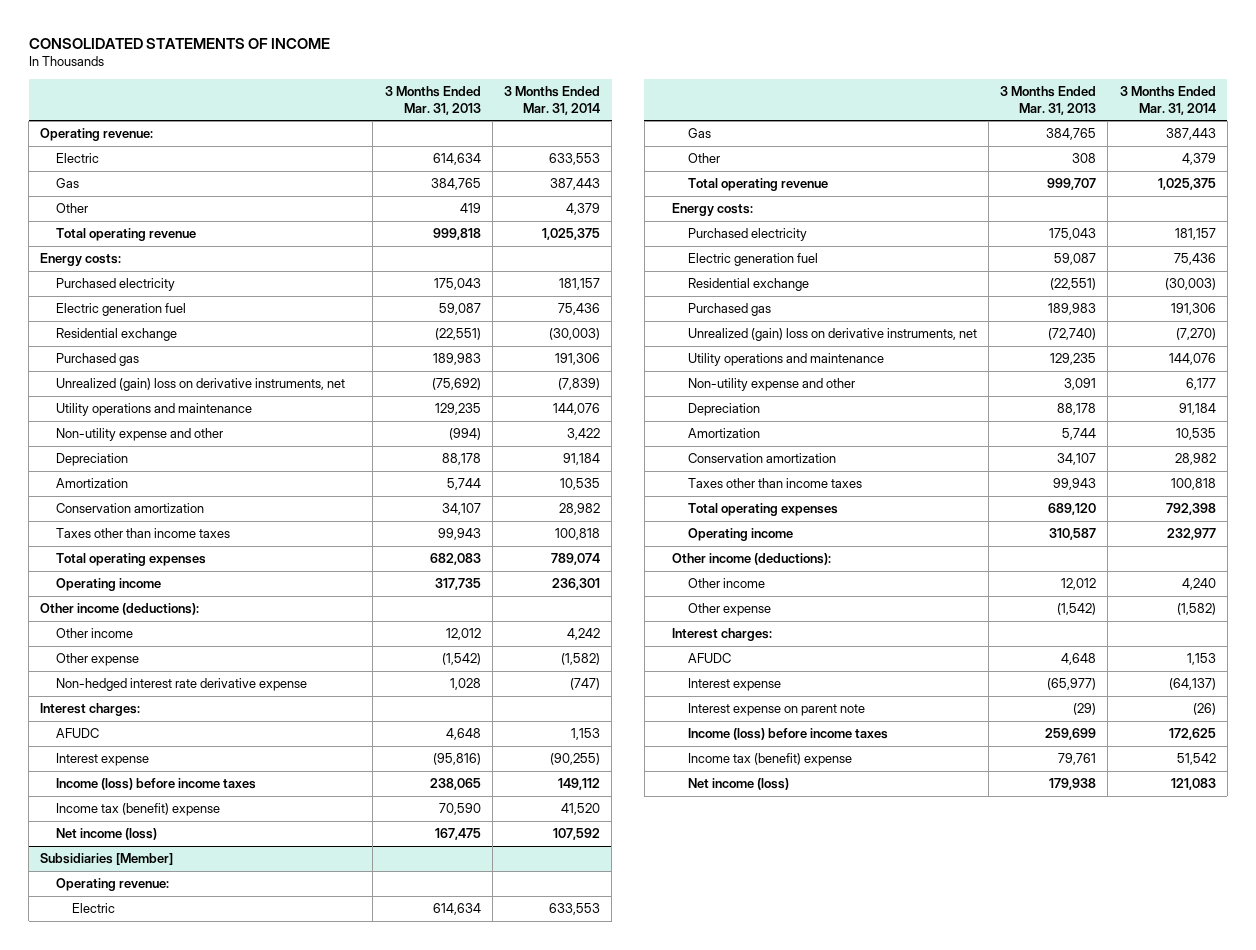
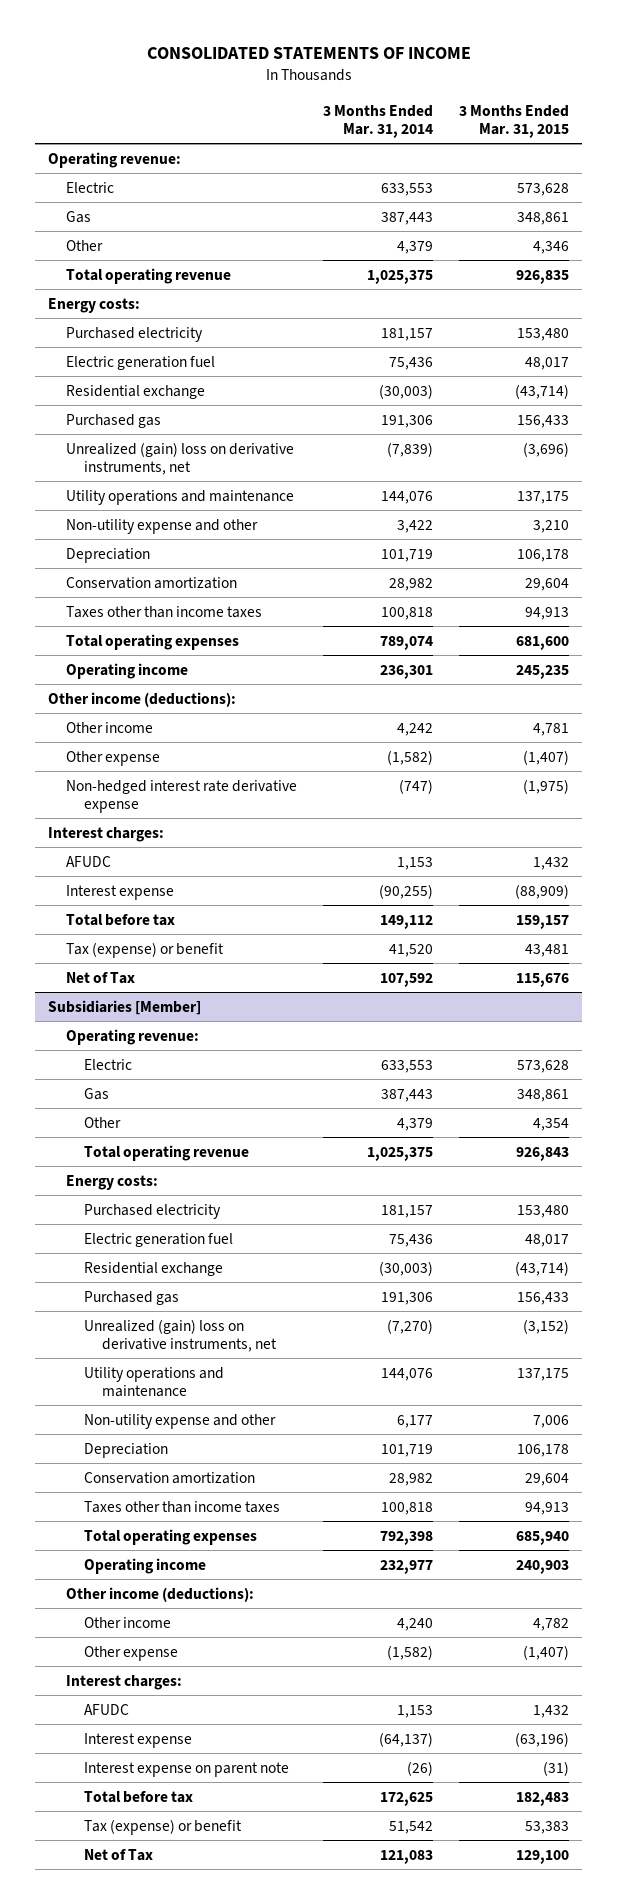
[384,86,481,115] 3 Months Ended Mar. 31, 2013 -> none
none -> [459,104,570,138] 3 Months Ended Mar. 31, 2015
[56,478,129,489] Amortization -> none
[563,453,601,466] 91,184 -> [381,548,434,562] 101,719
[56,778,257,791] Income (loss) before income taxes -> [66,913,176,926] Total before tax
[56,803,221,817] Income tax (benefit) expense -> [66,941,225,958] Tax (expense) or benefit
[56,828,158,841] Net income (loss) -> [66,971,136,984] Net of Tax
[687,428,760,439] Amortization -> none
[1178,403,1216,416] 91,184 -> [381,1443,434,1457] 101,719
[687,728,888,741] Income (loss) before income taxes -> [84,1790,194,1803] Total before tax
[687,753,852,767] Income tax (benefit) expense -> [84,1818,243,1835] Tax (expense) or benefit
[687,778,789,791] Net income (loss) -> [84,1848,154,1861] Net of Tax

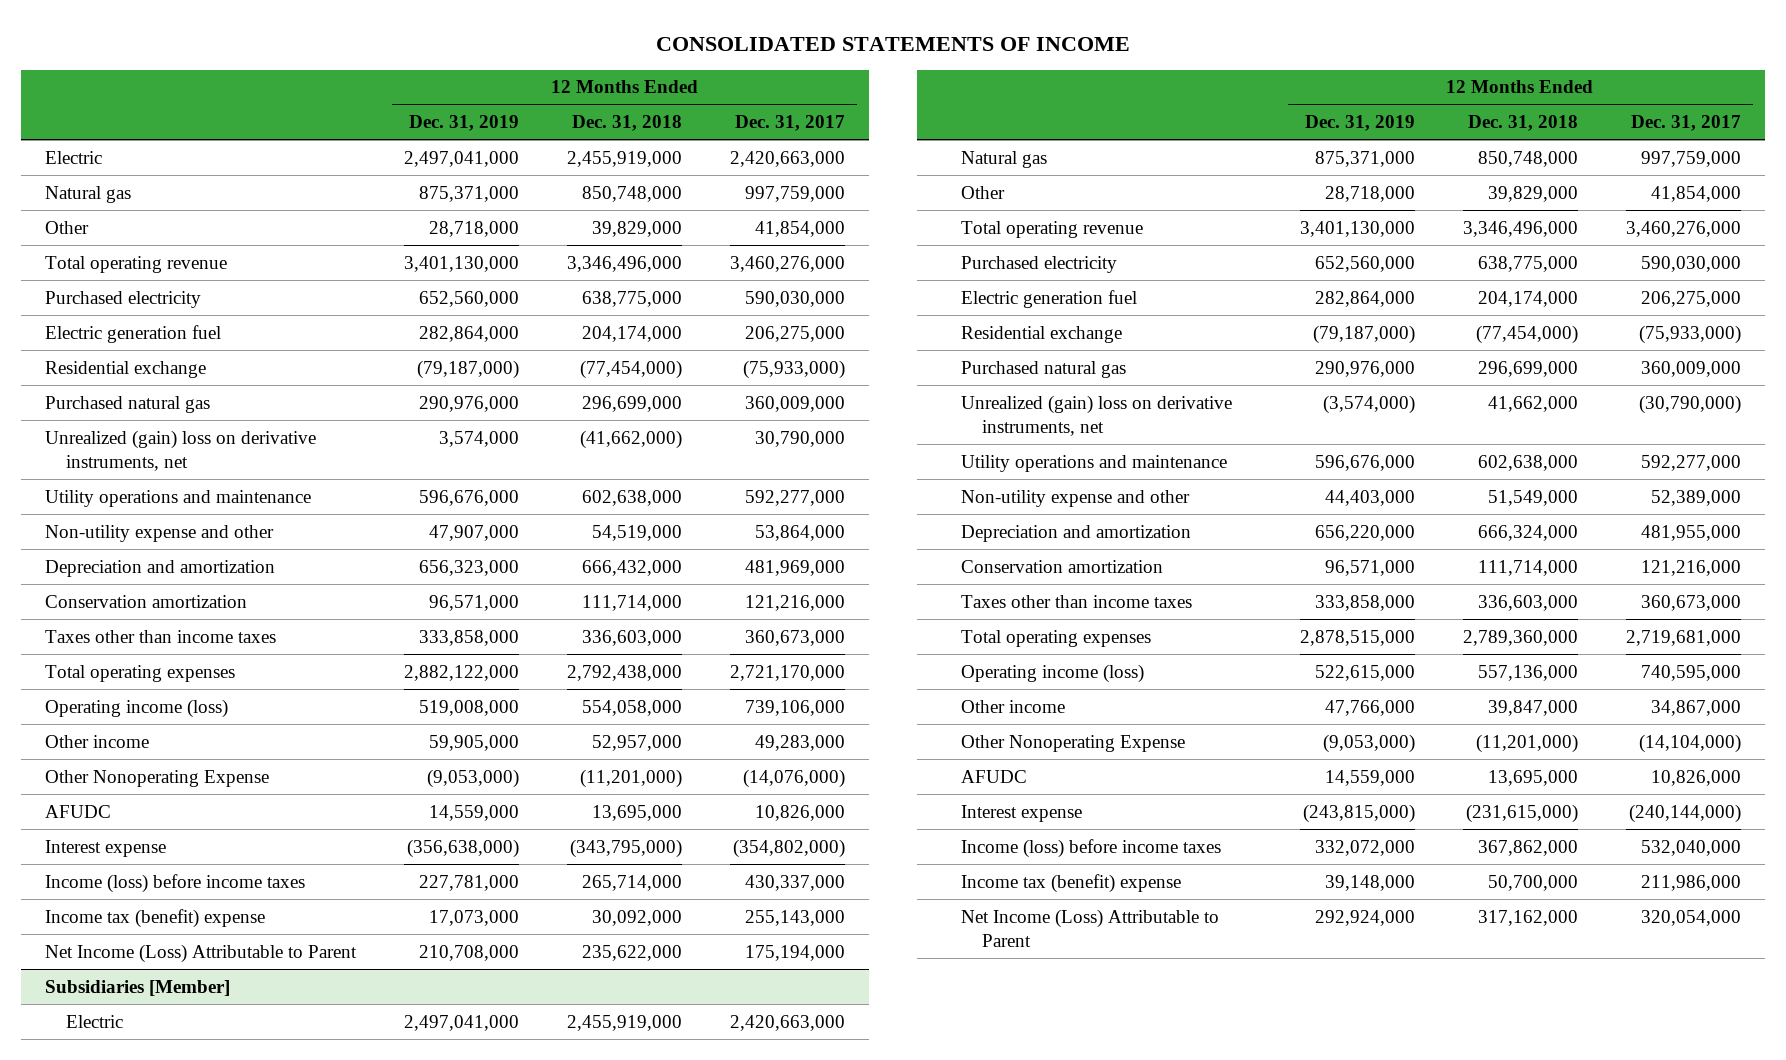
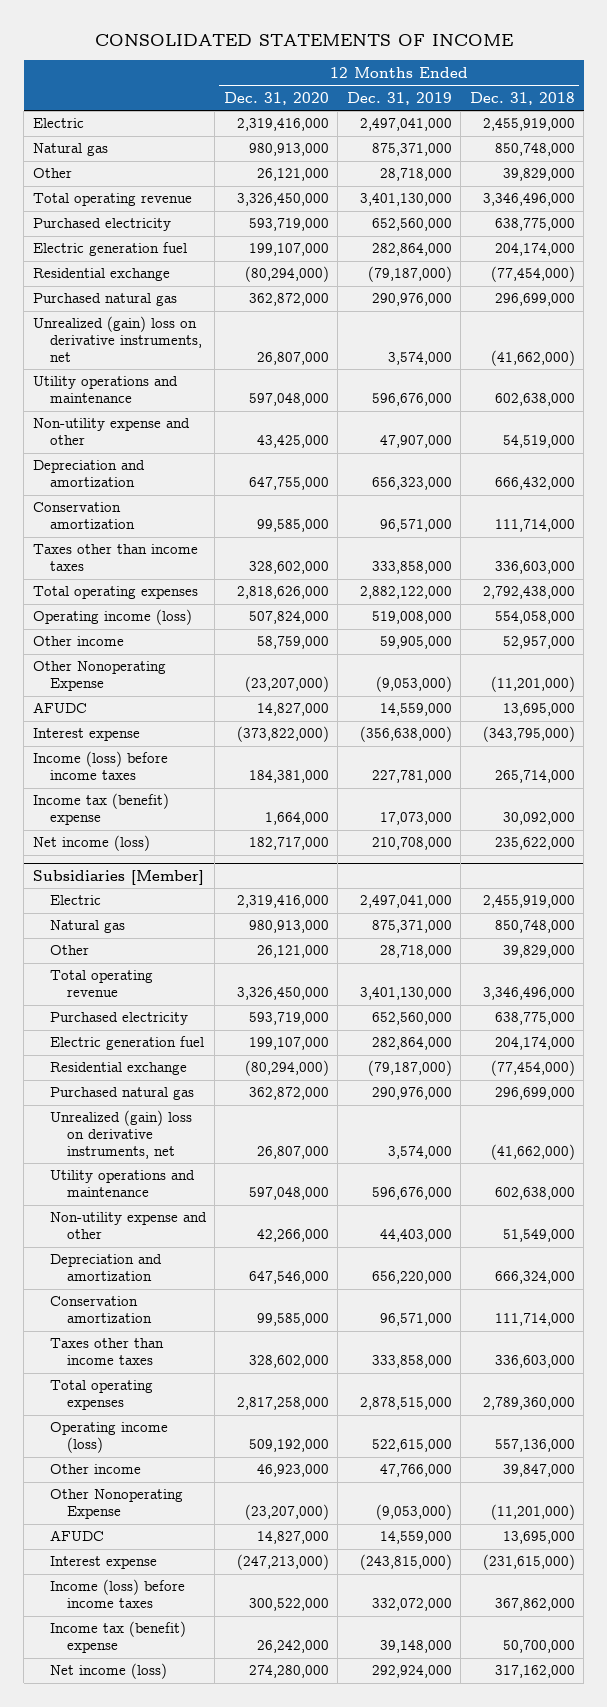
[735,114,846,131] Dec. 31, 2017 -> none
none -> [223,91,329,105] Dec. 31, 2020
[45,943,358,963] Net Income (Loss) Attributable to Parent -> [32,835,150,852] Net income (loss)
[1322,394,1415,414] (3,574,000) -> [387,1145,452,1159] 3,574,000
[1487,395,1578,412] 41,662,000 -> [490,1143,575,1160] (41,662,000)
[961,908,1220,947] Net Income (Loss) Attributable to Parent -> [49,1663,167,1680] Net income (loss)

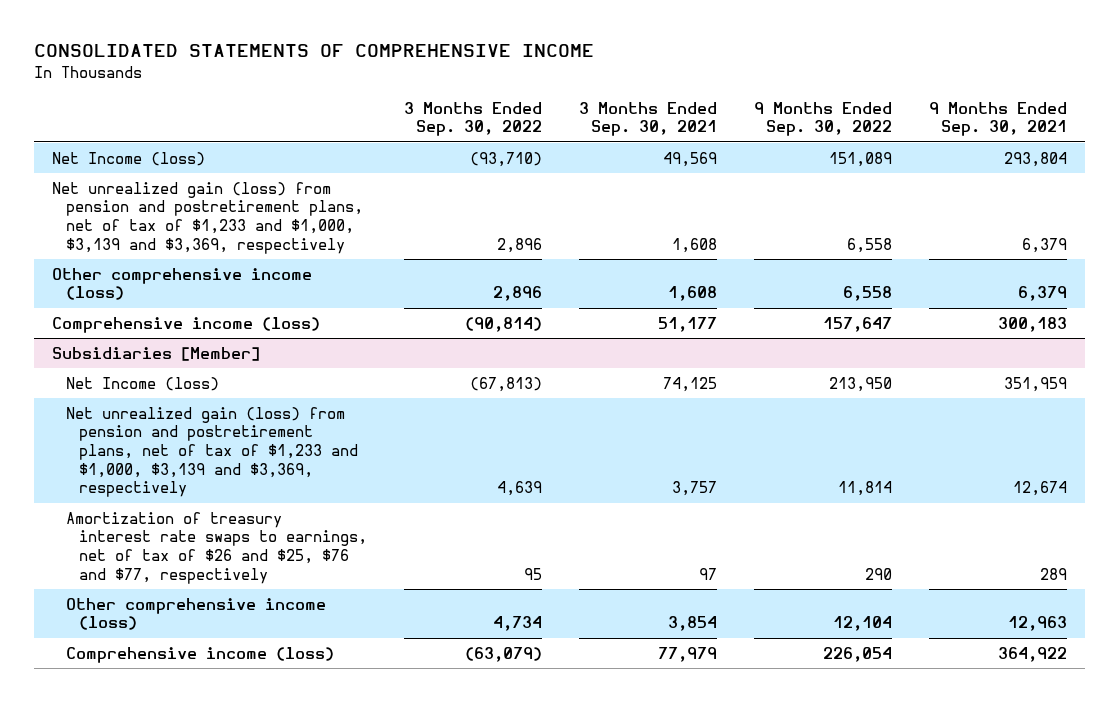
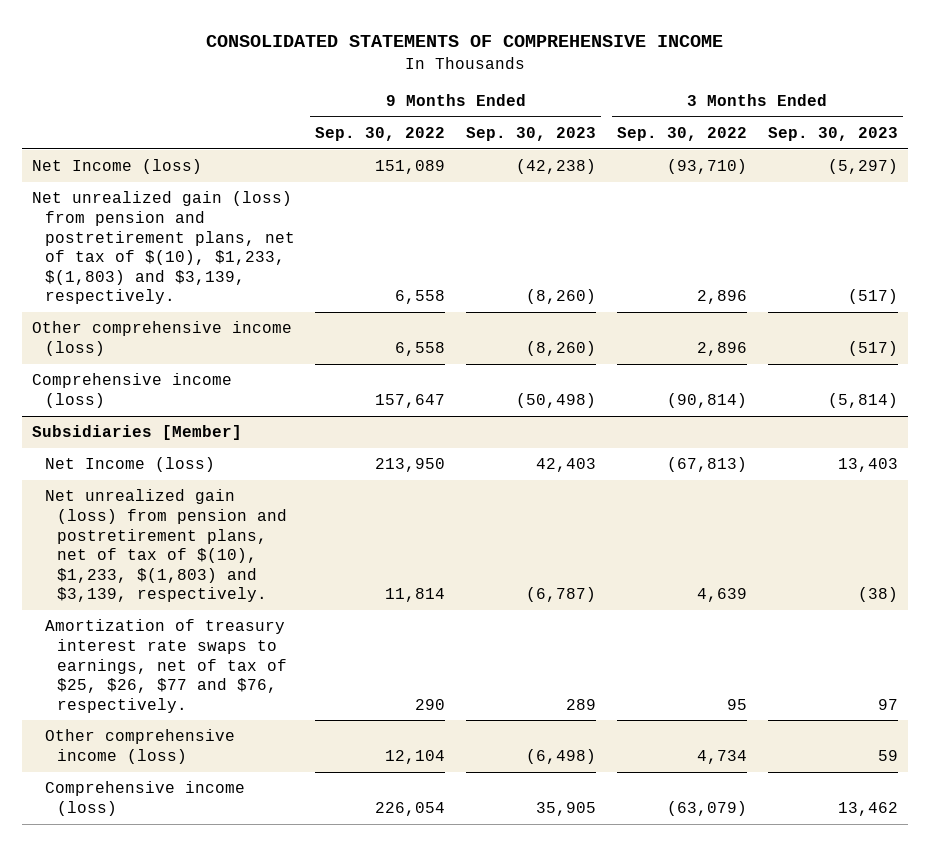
[578,101,717,137] 3 Months Ended Sep. 30, 2021 -> none
[928,101,1067,137] 9 Months Ended Sep. 30, 2021 -> none
none -> [466,127,597,142] Sep. 30, 2023
none -> [767,127,898,142] Sep. 30, 2023
[52,181,363,254] Net unrealized gain (loss) from pension and postretirement plans, net of tax of $1,233 and $1,000, $3,139 and $3,369, respectively -> [32,191,295,305] Net unrealized gain (loss) from pension and postretirement plans, net of tax of $(10), $1,233, $(1,803) and $3,139, respectively.
[65,406,358,498] Net unrealized gain (loss) from pension and postretirement plans, net of tax of $1,233 and $1,000, $3,139 and $3,369, respectively -> [44,489,288,603] Net unrealized gain (loss) from pension and postretirement plans, net of tax of $(10), $1,233, $(1,803) and $3,139, respectively.
[65,511,367,584] Amortization of treasury interest rate swaps to earnings, net of tax of $26 and $25, $76 and $77, respectively -> [44,619,288,713] Amortization of treasury interest rate swaps to earnings, net of tax of $25, $26, $77 and $76, respectively.

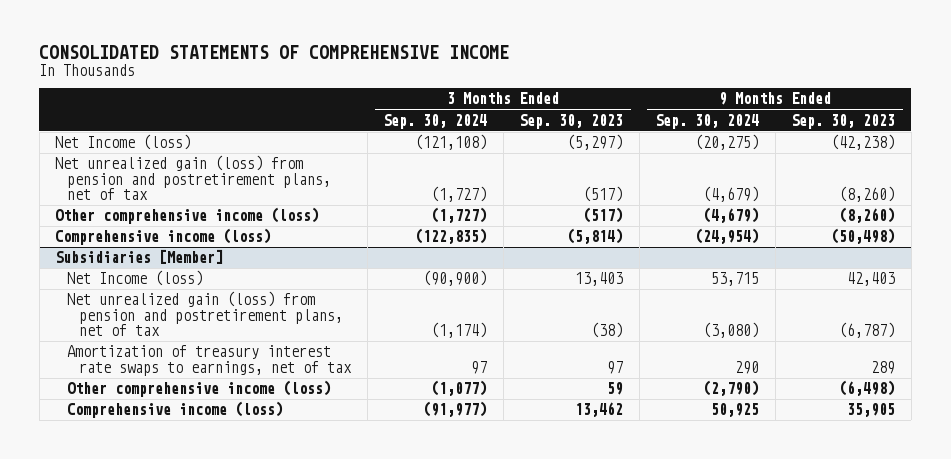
[315,127,446,142] Sep. 30, 2022 -> none
[616,127,747,142] Sep. 30, 2022 -> none
none -> [383,113,488,129] Sep. 30, 2024
none -> [655,113,760,129] Sep. 30, 2024
[32,191,295,305] Net unrealized gain (loss) from pension and postretirement plans, net of tax of $(10), $1,233, $(1,803) and $3,139, respectively. -> [55,155,332,201] Net unrealized gain (loss) from pension and postretirement plans, net of tax
[44,489,288,603] Net unrealized gain (loss) from pension and postretirement plans, net of tax of $(10), $1,233, $(1,803) and $3,139, respectively. -> [67,291,344,337] Net unrealized gain (loss) from pension and postretirement plans, net of tax
[44,619,288,713] Amortization of treasury interest rate swaps to earnings, net of tax of $25, $26, $77 and $76, respectively. -> [67,345,353,376] Amortization of treasury interest rate swaps to earnings, net of tax

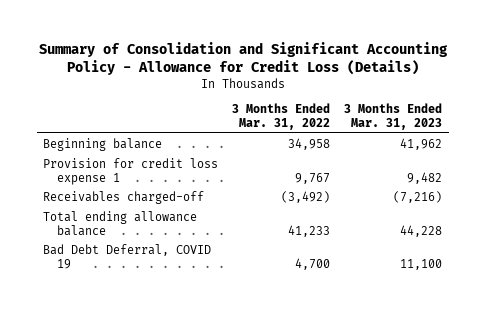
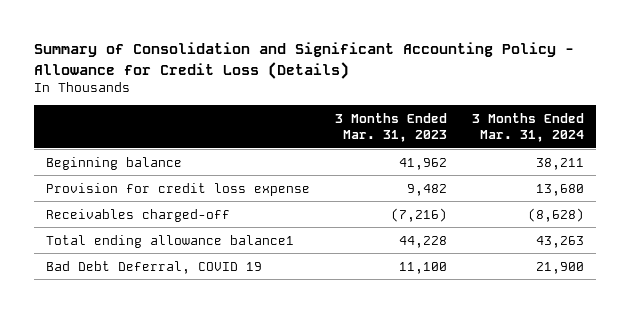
[232,103,331,131] 3 Months Ended Mar. 31, 2022 -> none
none -> [471,112,584,143] 3 Months Ended Mar. 31, 2024
[43,157,219,185] Provision for credit loss expense 1 -> [46,182,311,196] Provision for credit loss expense
[43,210,198,236] Total ending allowance balance -> [46,234,295,248] Total ending allowance balance1

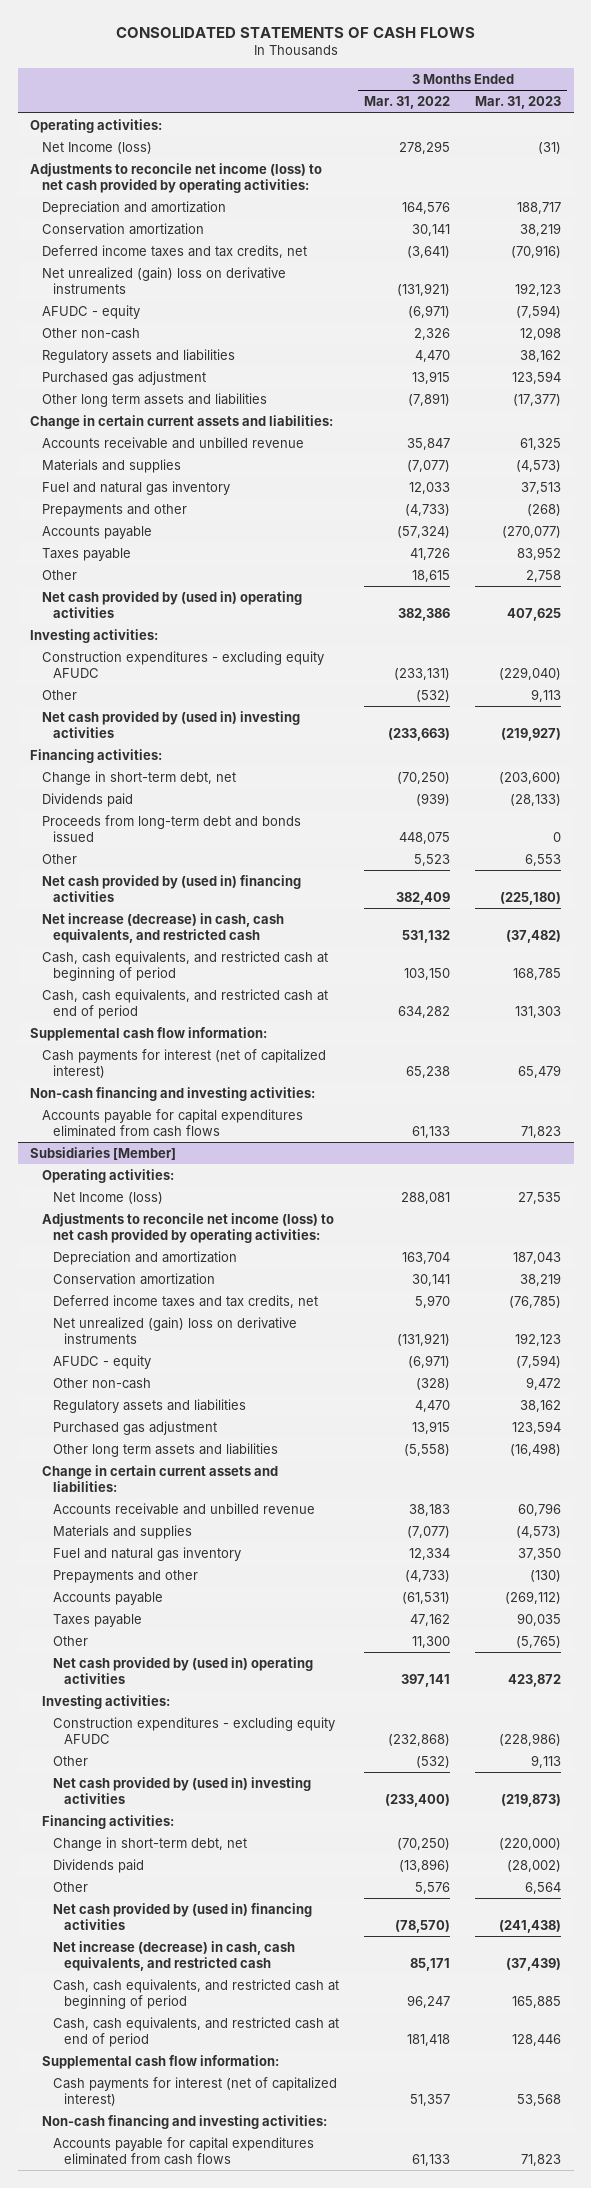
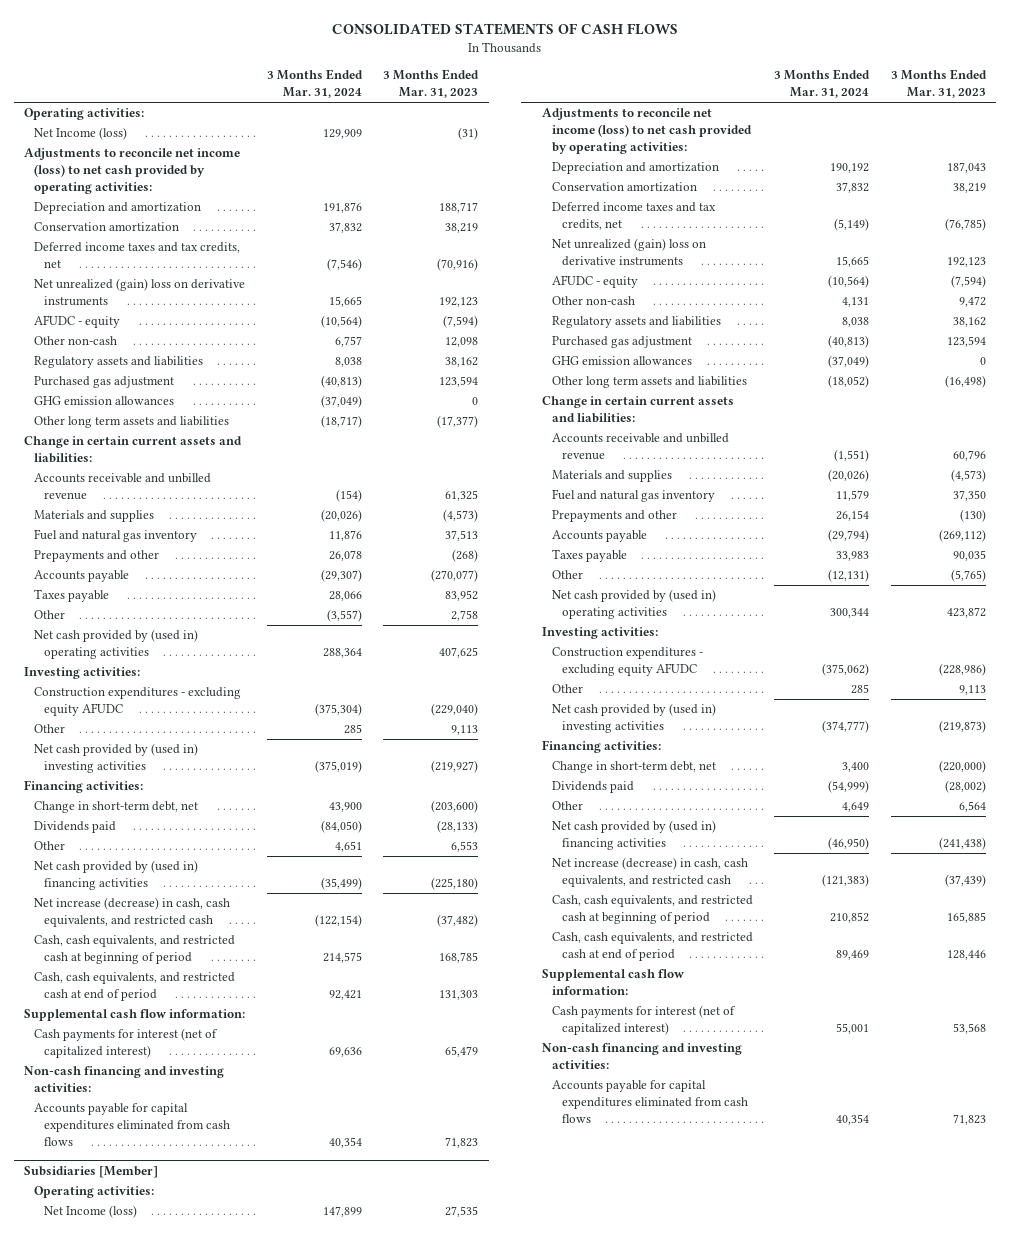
[364,96,451,110] Mar. 31, 2022 -> none
none -> [266,69,363,99] 3 Months Ended Mar. 31, 2024
none -> [34,396,175,406] GHG emission allowances
[41,814,301,842] Proceeds from long-term debt and bonds issued -> none
none -> [551,356,692,366] GHG emission allowances

